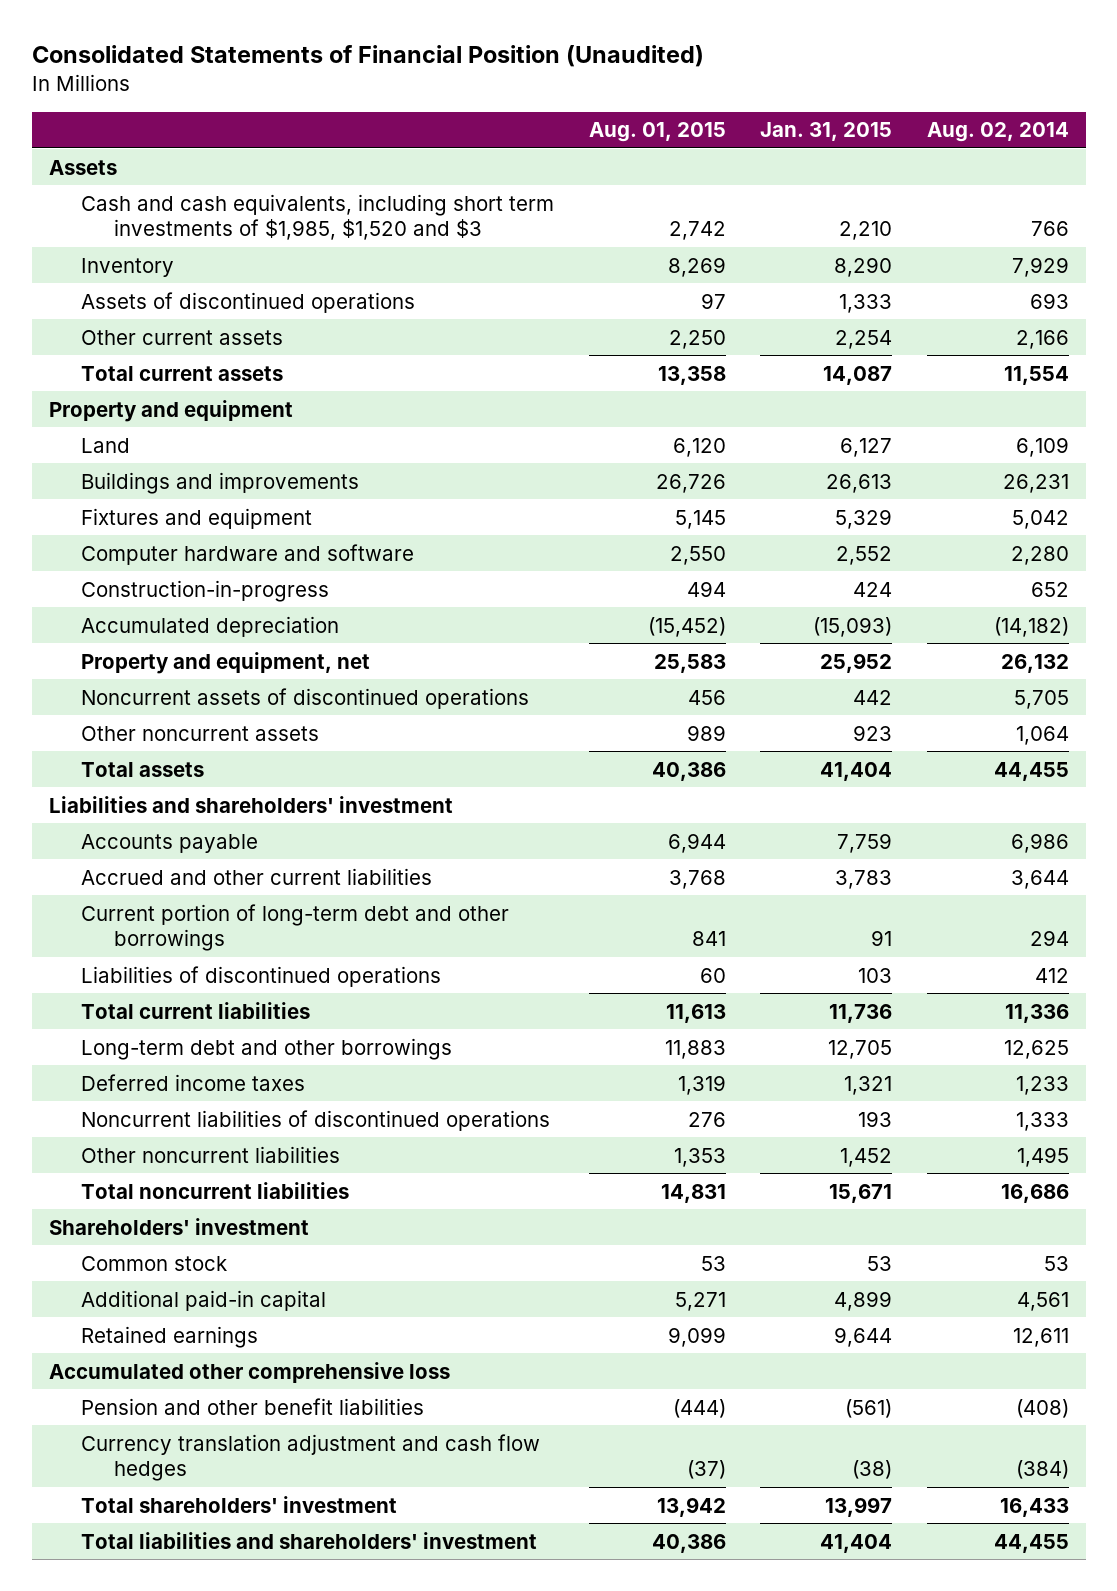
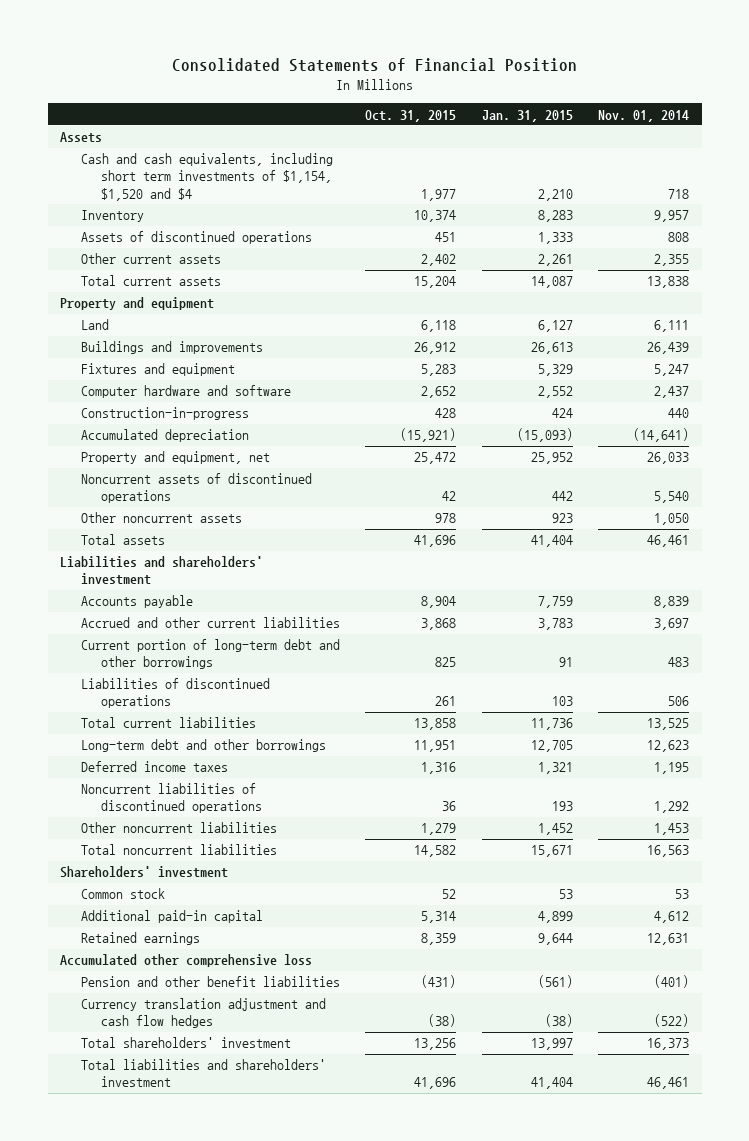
[31,45,704,68] Consolidated Statements of Financial Position (Unaudited) -> [171,57,577,72] Consolidated Statements of Financial Position
[588,122,726,143] Aug. 01, 2015 -> none
[926,122,1069,143] Aug. 02, 2014 -> none
none -> [365,109,457,122] Oct. 31, 2015
none -> [597,109,689,122] Nov. 01, 2014
[81,193,555,241] Cash and cash equivalents, including short term investments of $1,985, $1,520 and $3 -> [80,153,333,201] Cash and cash equivalents, including short term investments of $1,154, $1,520 and $4
[834,256,893,277] 8,290 -> [537,210,573,223] 8,283
[835,329,893,349] 2,254 -> [537,254,573,267] 2,261

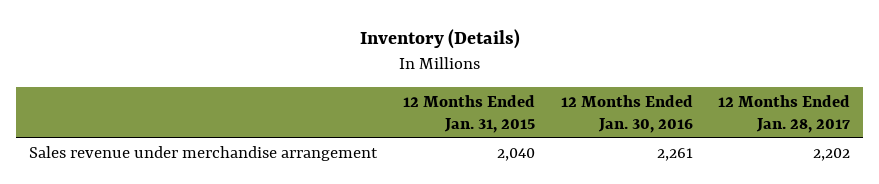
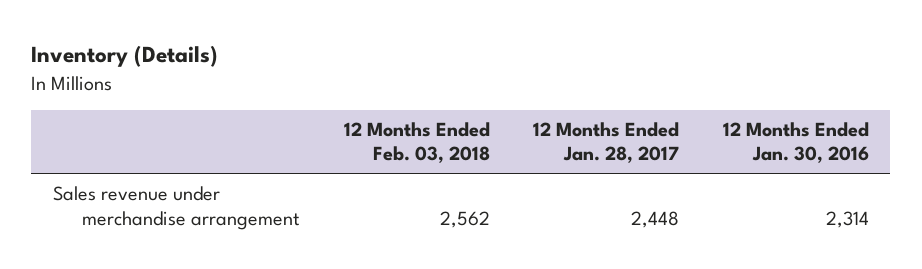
[402,94,535,133] 12 Months Ended Jan. 31, 2015 -> none
none -> [343,121,490,164] 12 Months Ended Feb. 03, 2018
[656,148,693,162] 2,261 -> [825,210,869,228] 2,314
[813,148,851,162] 2,202 -> [631,210,680,228] 2,448

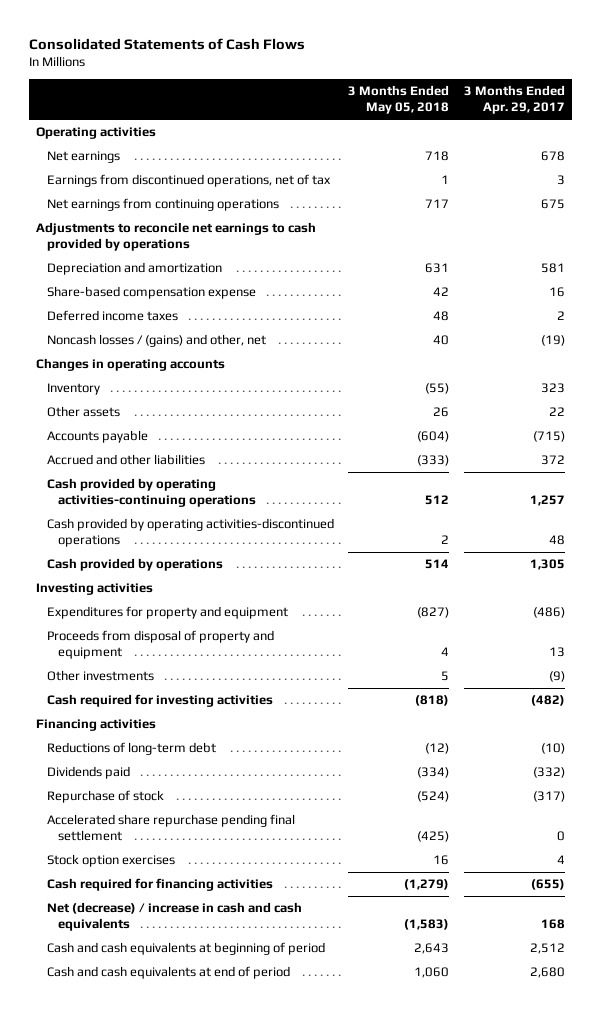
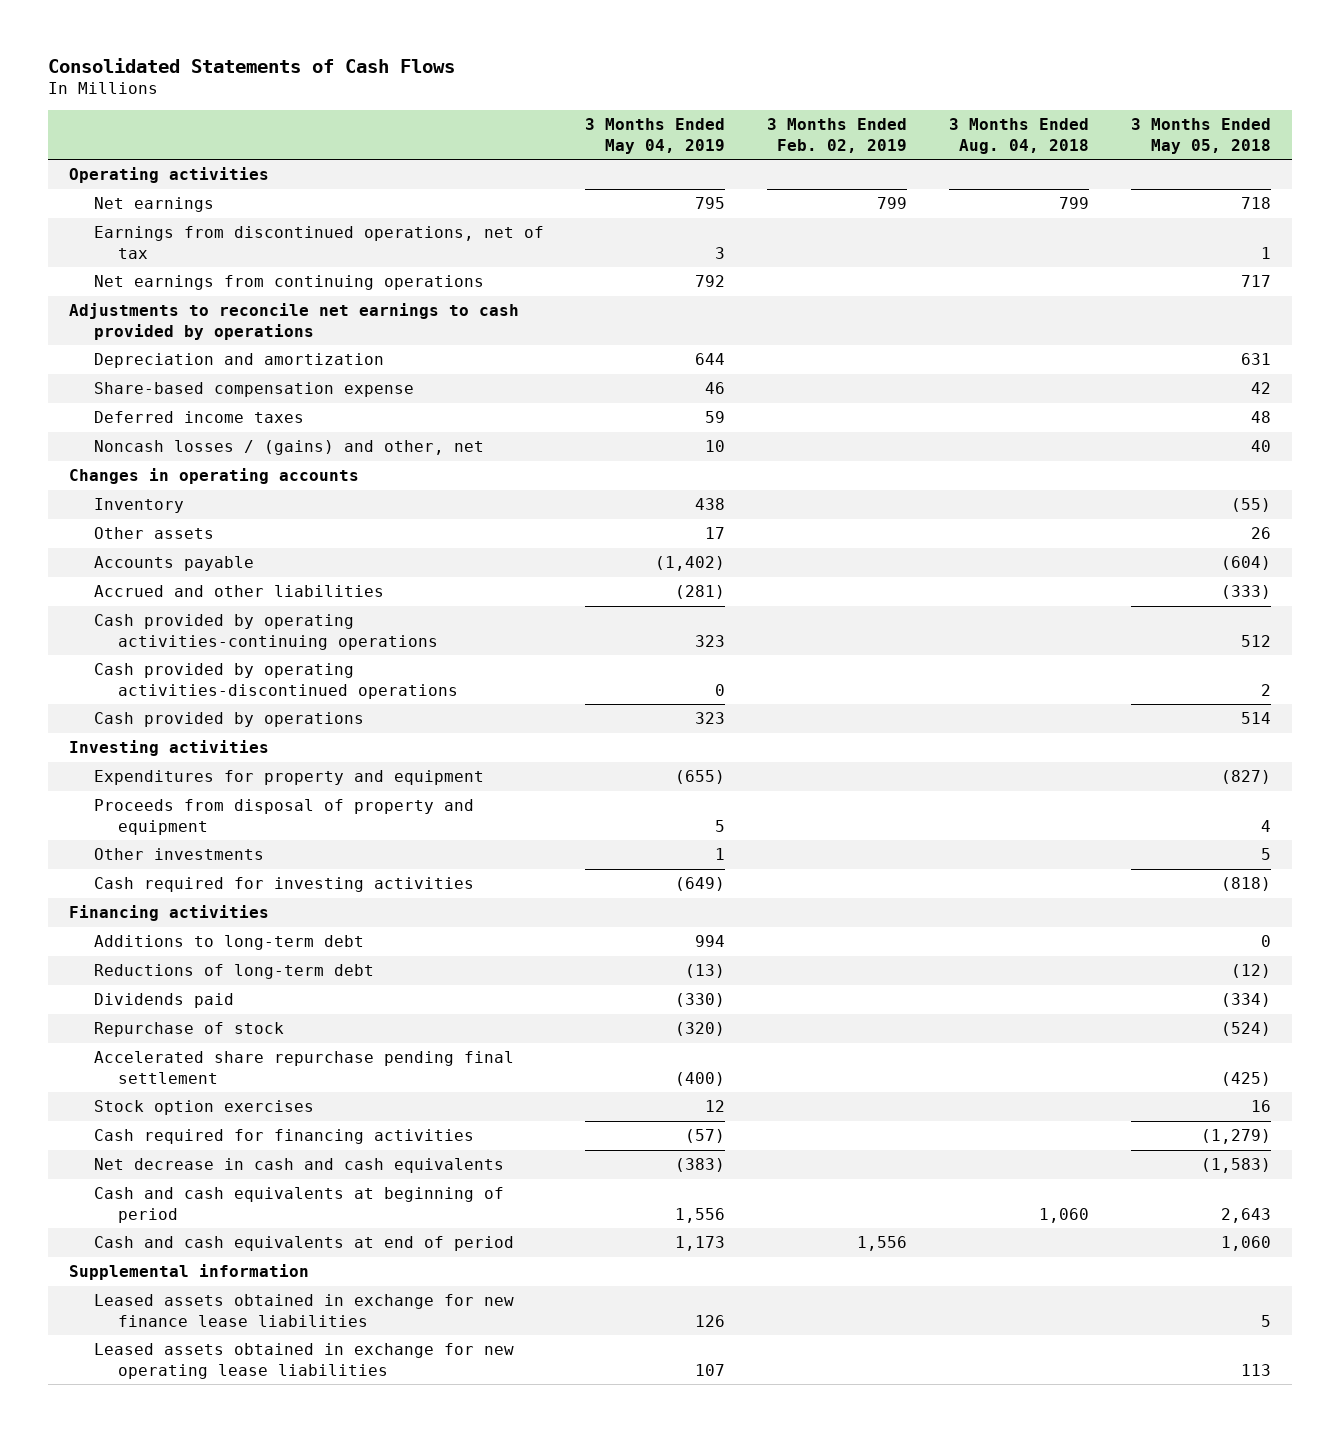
[463,85,565,115] 3 Months Ended Apr. 29, 2017 -> none
none -> [585,118,726,154] 3 Months Ended May 04, 2019
none -> [767,118,908,153] 3 Months Ended Feb. 02, 2019
none -> [948,118,1089,154] 3 Months Ended Aug. 04, 2018
none -> [93,935,364,951] Additions to long-term debt
[46,902,302,932] Net (decrease) / increase in cash and cash equivalents -> [93,1158,504,1174] Net decrease in cash and cash equivalents
none -> [68,1264,309,1281] Supplemental information
none -> [93,1294,514,1327] Leased assets obtained in exchange for new finance lease liabilities
none -> [93,1343,514,1379] Leased assets obtained in exchange for new operating lease liabilities

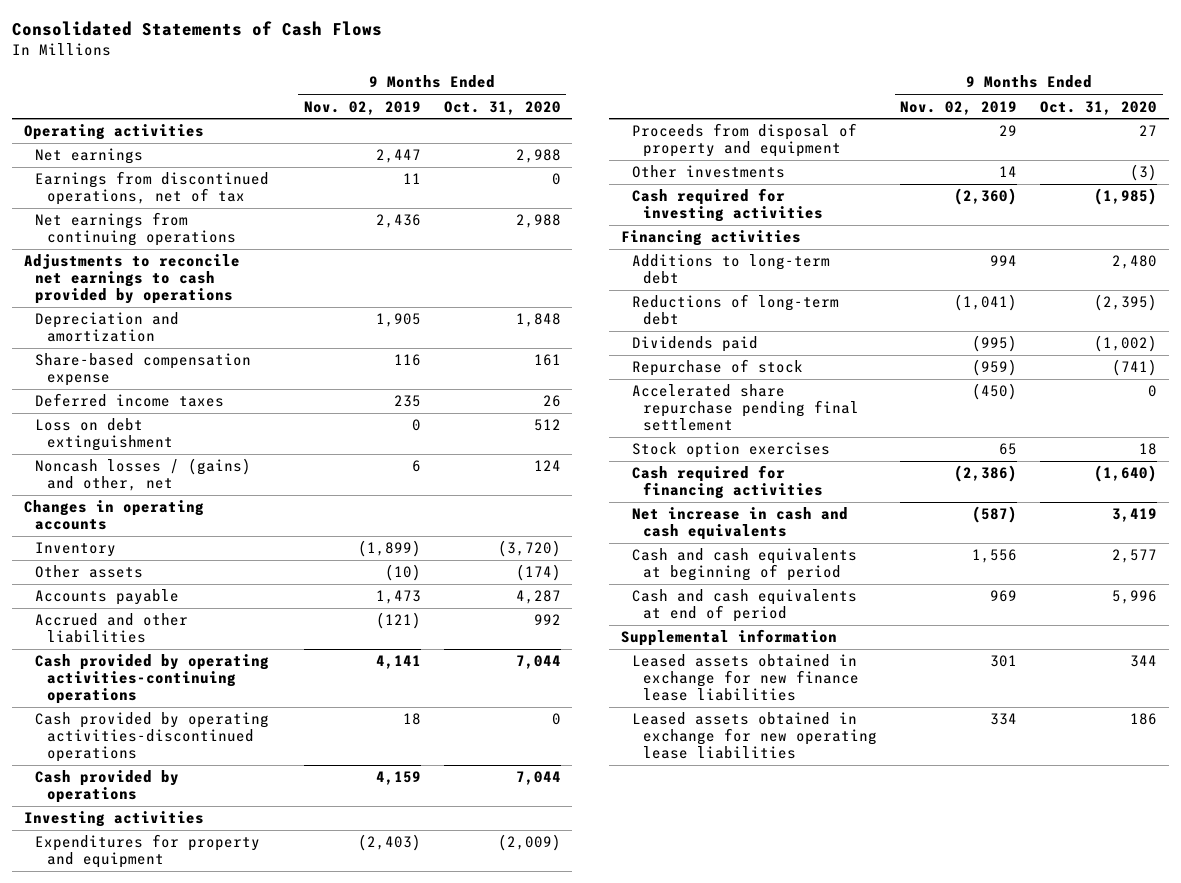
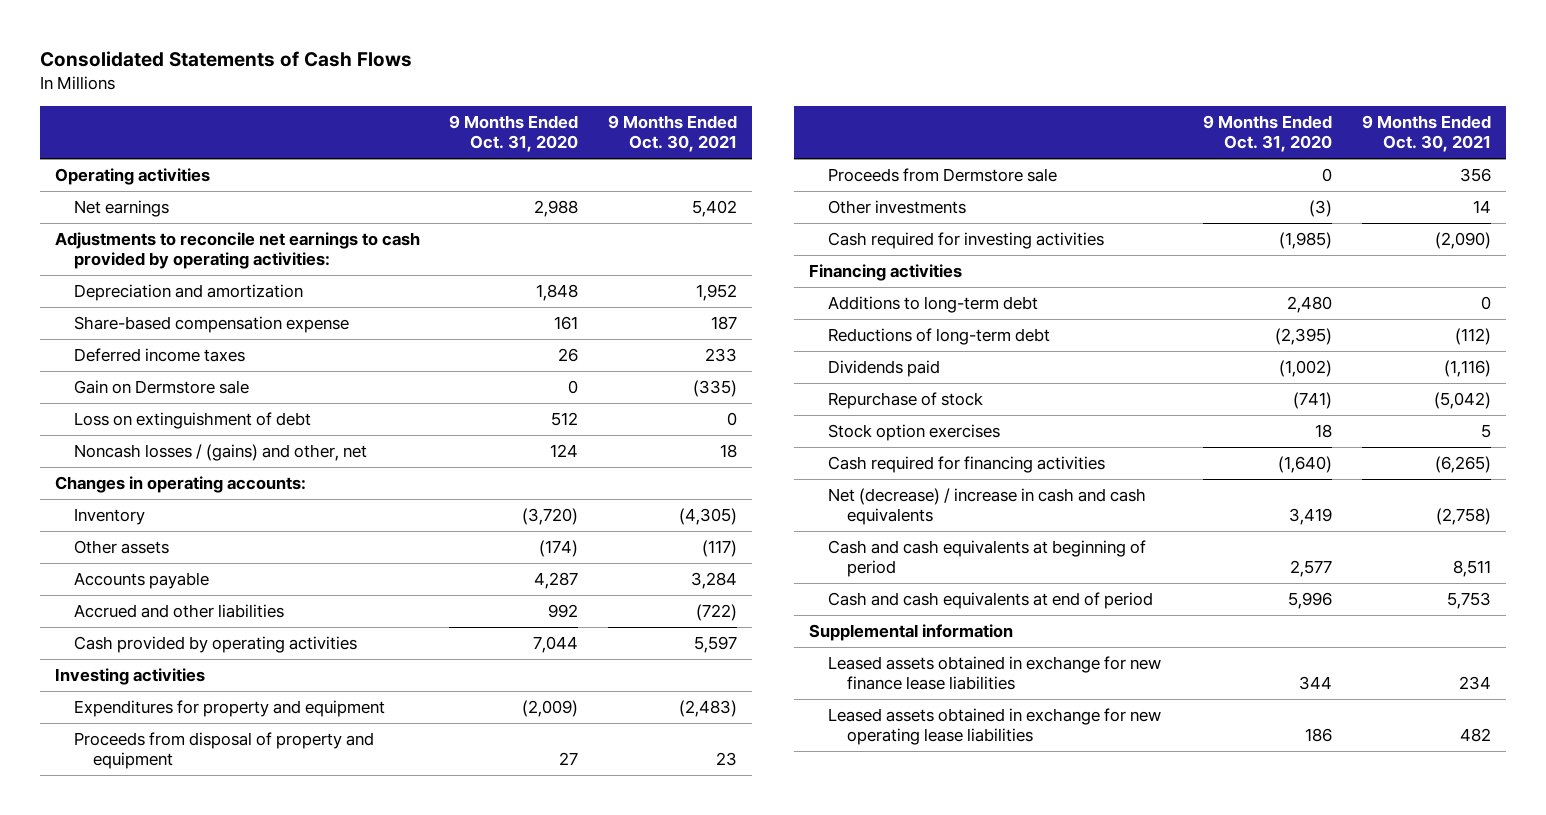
[303,100,421,115] Nov. 02, 2019 -> none
none -> [607,115,737,153] 9 Months Ended Oct. 30, 2021
[35,171,270,206] Earnings from discontinued operations, net of tax -> none
[35,212,236,247] Net earnings from continuing operations -> none
[23,254,240,305] Adjustments to reconcile net earnings to cash provided by operations -> [54,232,420,270] Adjustments to reconcile net earnings to cash provided by operating activities:
none -> [73,380,249,395] Gain on Dermstore sale
[35,418,173,452] Loss on debt extinguishment -> [73,412,311,430] Loss on extinguishment of debt
[23,500,204,531] Changes in operating accounts -> [54,476,306,494] Changes in operating accounts:
[35,654,270,705] Cash provided by operating activities-continuing operations -> none
[35,712,270,763] Cash provided by operating activities-discontinued operations -> none
[35,770,180,804] Cash provided by operations -> [73,636,357,654] Cash provided by operating activities
none -> [828,168,1058,183] Proceeds from Dermstore sale
[631,384,860,432] Accelerated share repurchase pending final settlement -> none
[631,507,848,541] Net increase in cash and cash equivalents -> [828,488,1147,526] Net (decrease) / increase in cash and cash equivalents

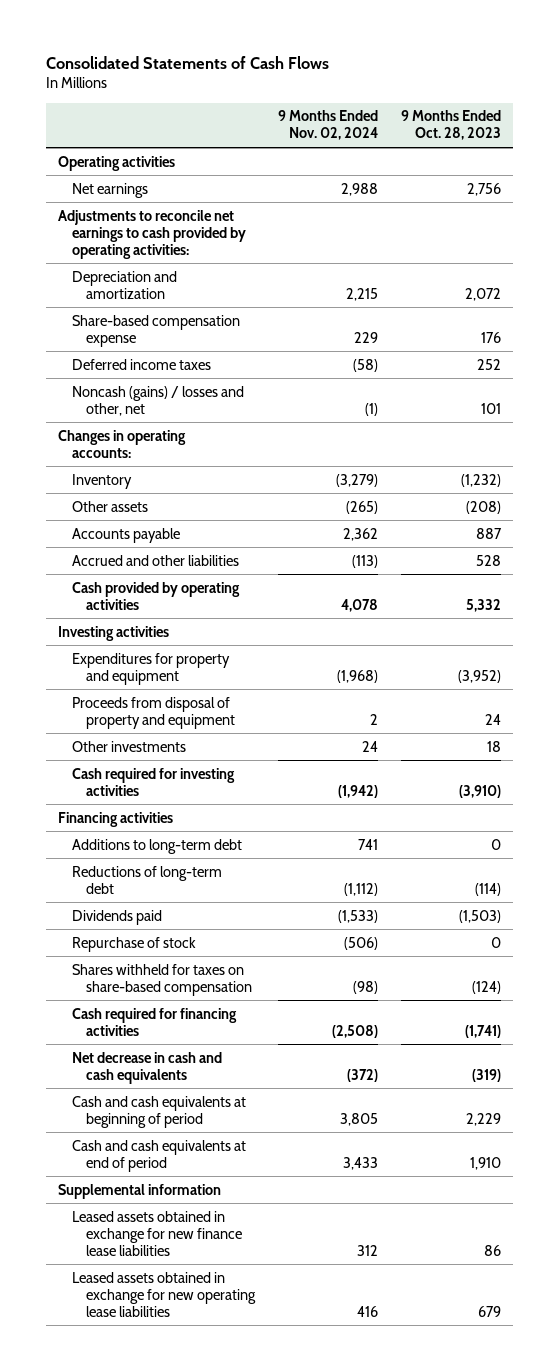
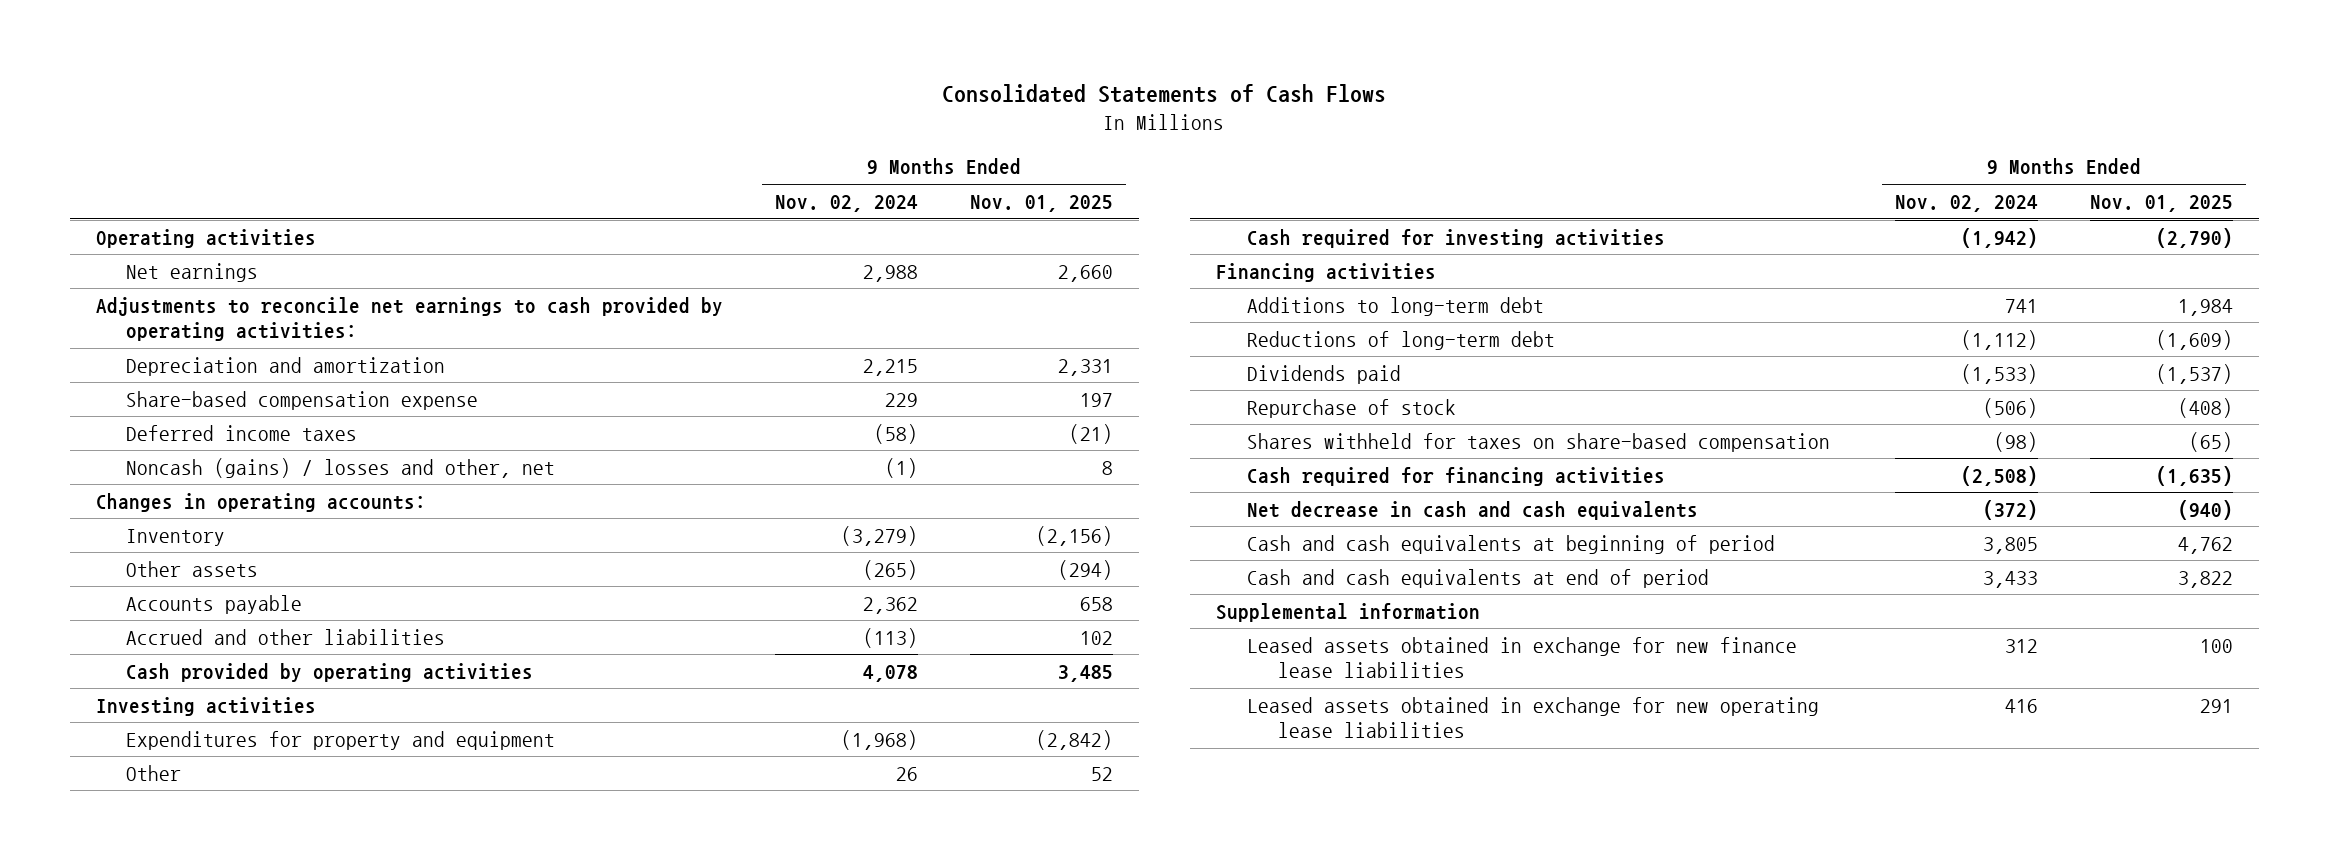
[401,110,502,141] 9 Months Ended Oct. 28, 2023 -> none
none -> [969,194,1113,212] Nov. 01, 2025
[71,696,236,729] Proceeds from disposal of property and equipment -> none
[71,740,186,752] Other investments -> [126,764,182,781] Other
[362,740,379,752] 24 -> [895,766,918,781] 26

